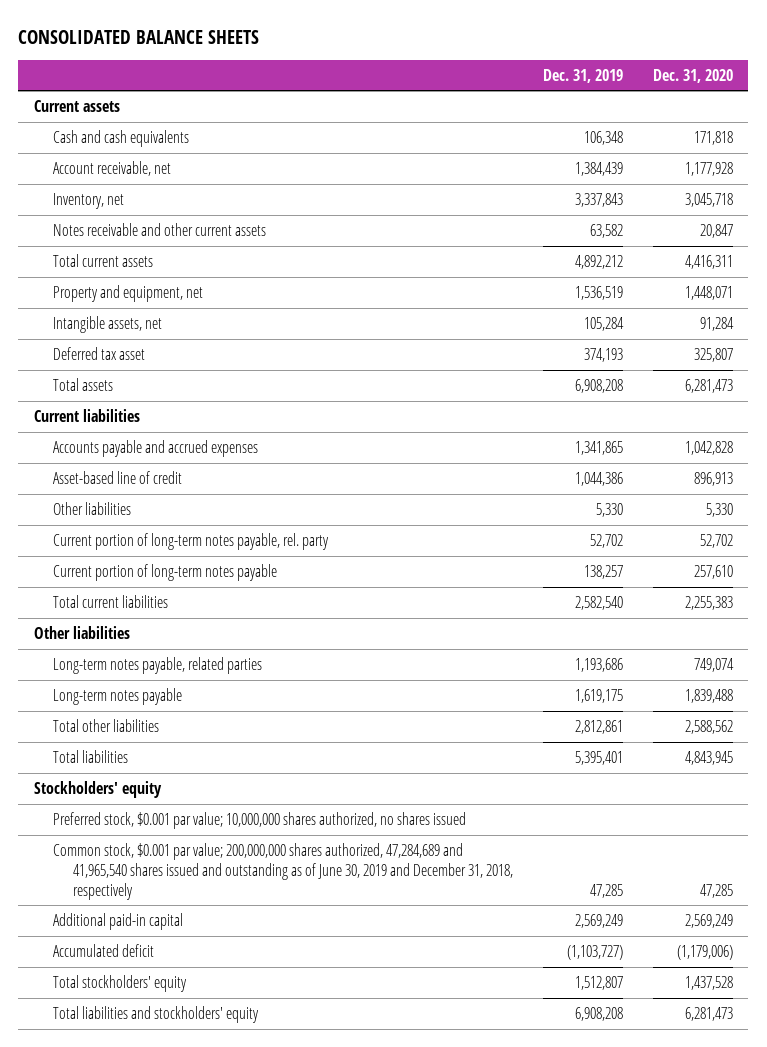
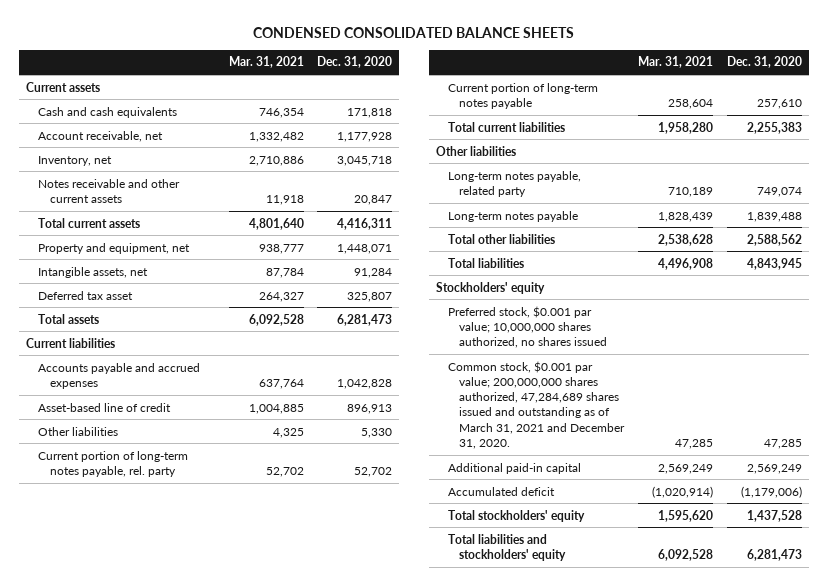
[18,29,260,44] CONSOLIDATED BALANCE SHEETS -> [253,26,575,38] CONDENSED CONSOLIDATED BALANCE SHEETS
[542,68,623,83] Dec. 31, 2019 -> none
none -> [228,56,304,69] Mar. 31, 2021
[53,657,263,675] Long-term notes payable, related parties -> [447,170,581,197] Long-term notes payable, related party
[53,843,513,900] Common stock, $0.001 par value; 200,000,000 shares authorized, 47,284,689 and 41,965,540 shares issued and outstanding as of June 30, 2019 and December 31, 2018, respectively -> [447,360,626,449] Common stock, $0.001 par value; 200,000,000 shares authorized, 47,284,689 shares issued and outstanding as of March 31, 2021 and December 31, 2020.

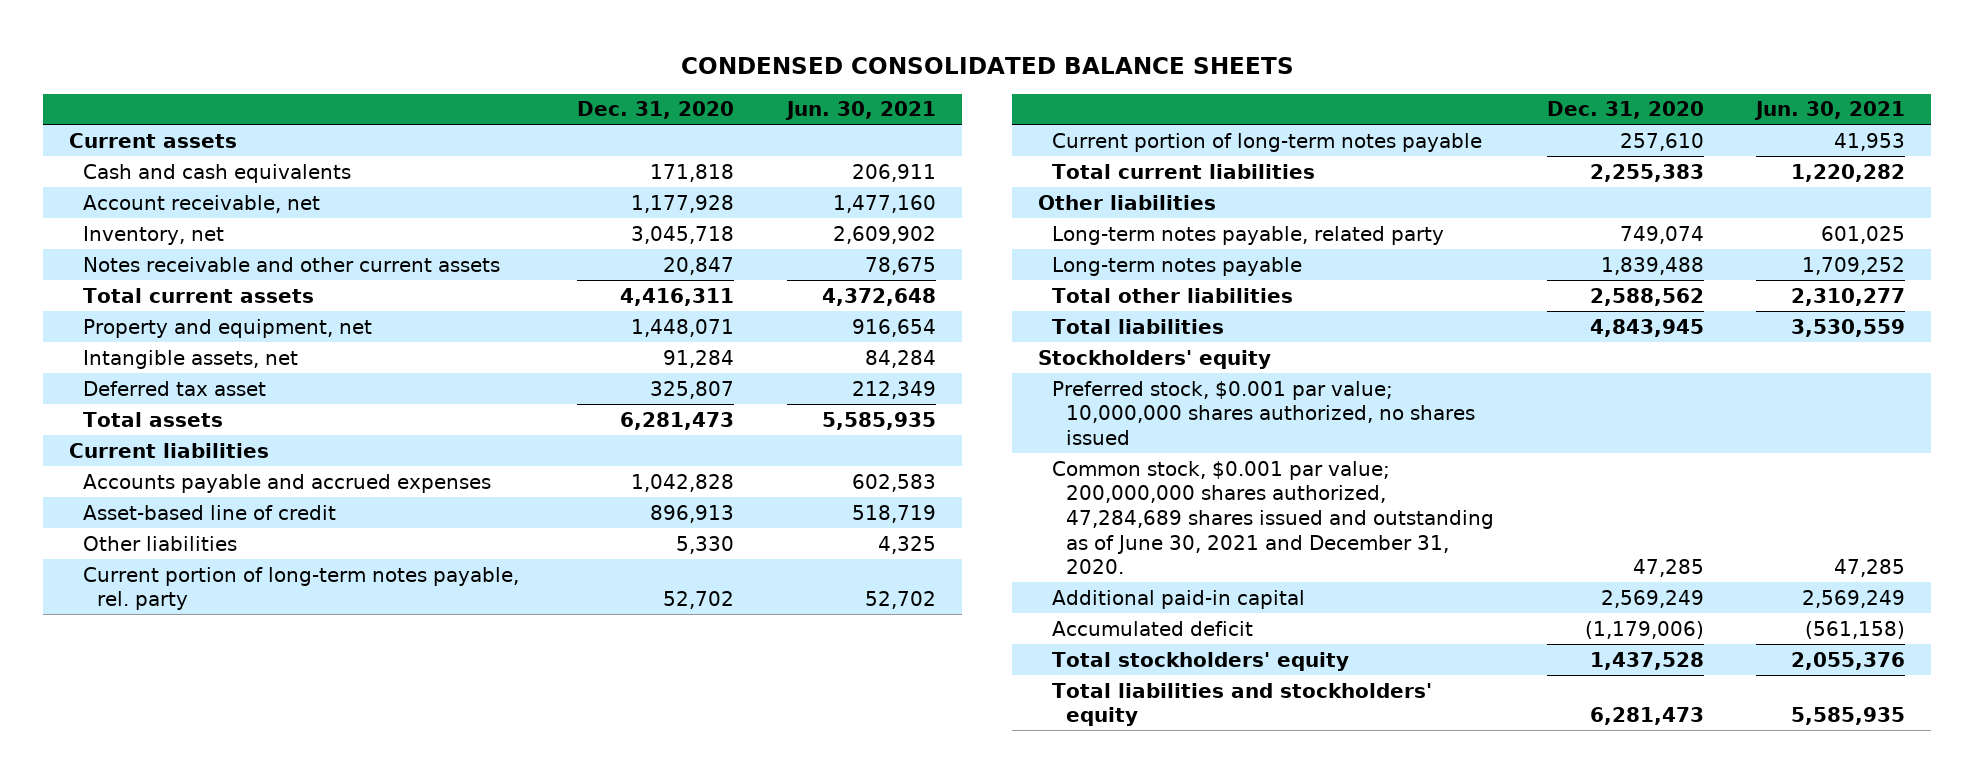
[228,56,304,69] Mar. 31, 2021 -> none
none -> [784,101,936,121] Jun. 30, 2021
[447,360,626,449] Common stock, $0.001 par value; 200,000,000 shares authorized, 47,284,689 shares issued and outstanding as of March 31, 2021 and December 31, 2020. -> [1052,460,1495,575] Common stock, $0.001 par value; 200,000,000 shares authorized, 47,284,689 shares issued and outstanding as of June 30, 2021 and December 31, 2020.

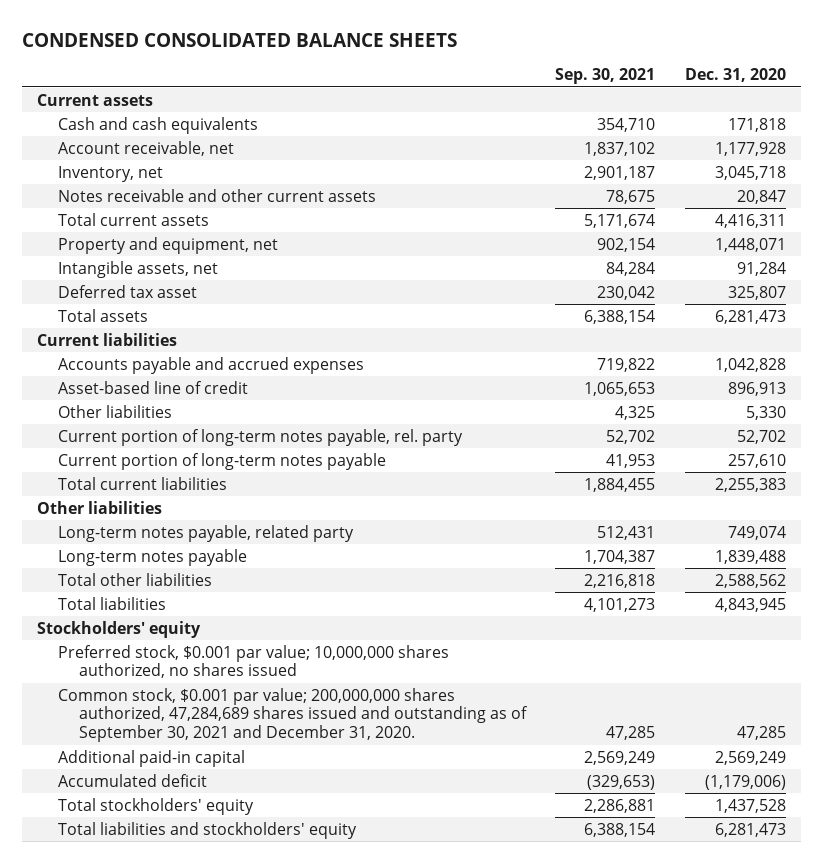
[784,101,936,121] Jun. 30, 2021 -> none
none -> [555,68,656,85] Sep. 30, 2021
[1052,460,1495,575] Common stock, $0.001 par value; 200,000,000 shares authorized, 47,284,689 shares issued and outstanding as of June 30, 2021 and December 31, 2020. -> [57,687,528,742] Common stock, $0.001 par value; 200,000,000 shares authorized, 47,284,689 shares issued and outstanding as of September 30, 2021 and December 31, 2020.

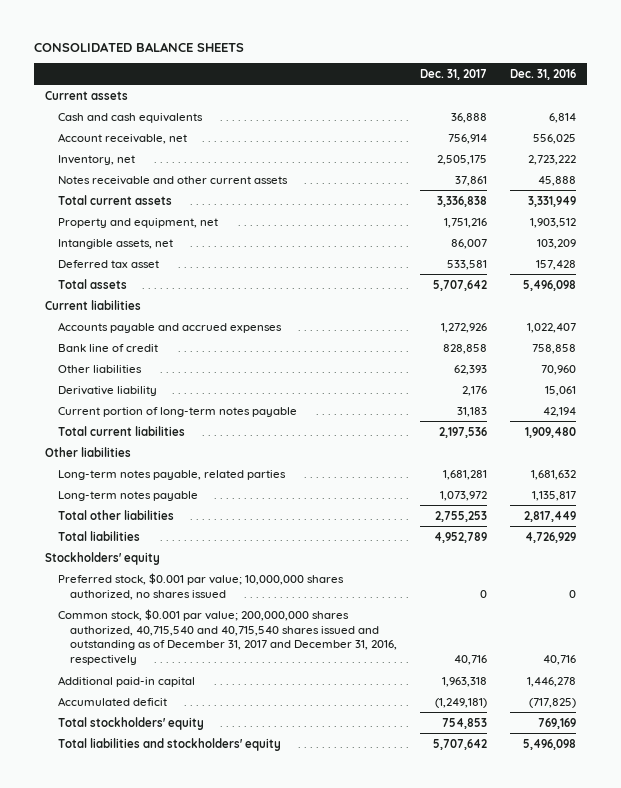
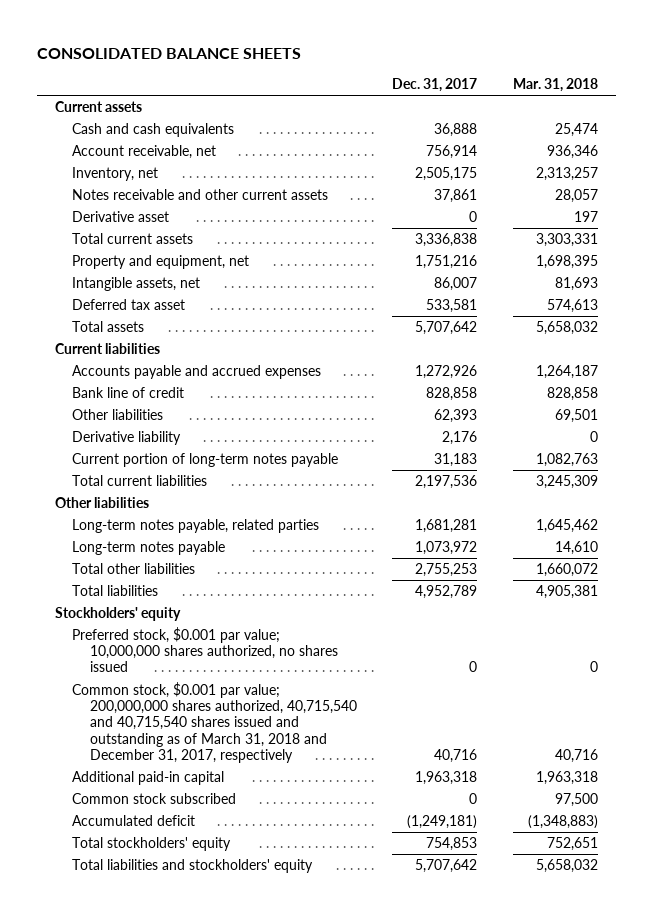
[509,68,576,80] Dec. 31, 2016 -> none
none -> [513,77,599,92] Mar. 31, 2018
none -> [72,211,170,223] Derivative asset
[57,608,398,665] Common stock, $0.001 par value; 200,000,000 shares authorized, 40,715,540 and 40,715,540 shares issued and outstanding as of December 31, 2017 and December 31, 2016, respectively -> [72,682,357,763] Common stock, $0.001 par value; 200,000,000 shares authorized, 40,715,540 and 40,715,540 shares issued and outstanding as of March 31, 2018 and December 31, 2017, respectively
none -> [72,793,237,805] Common stock subscribed

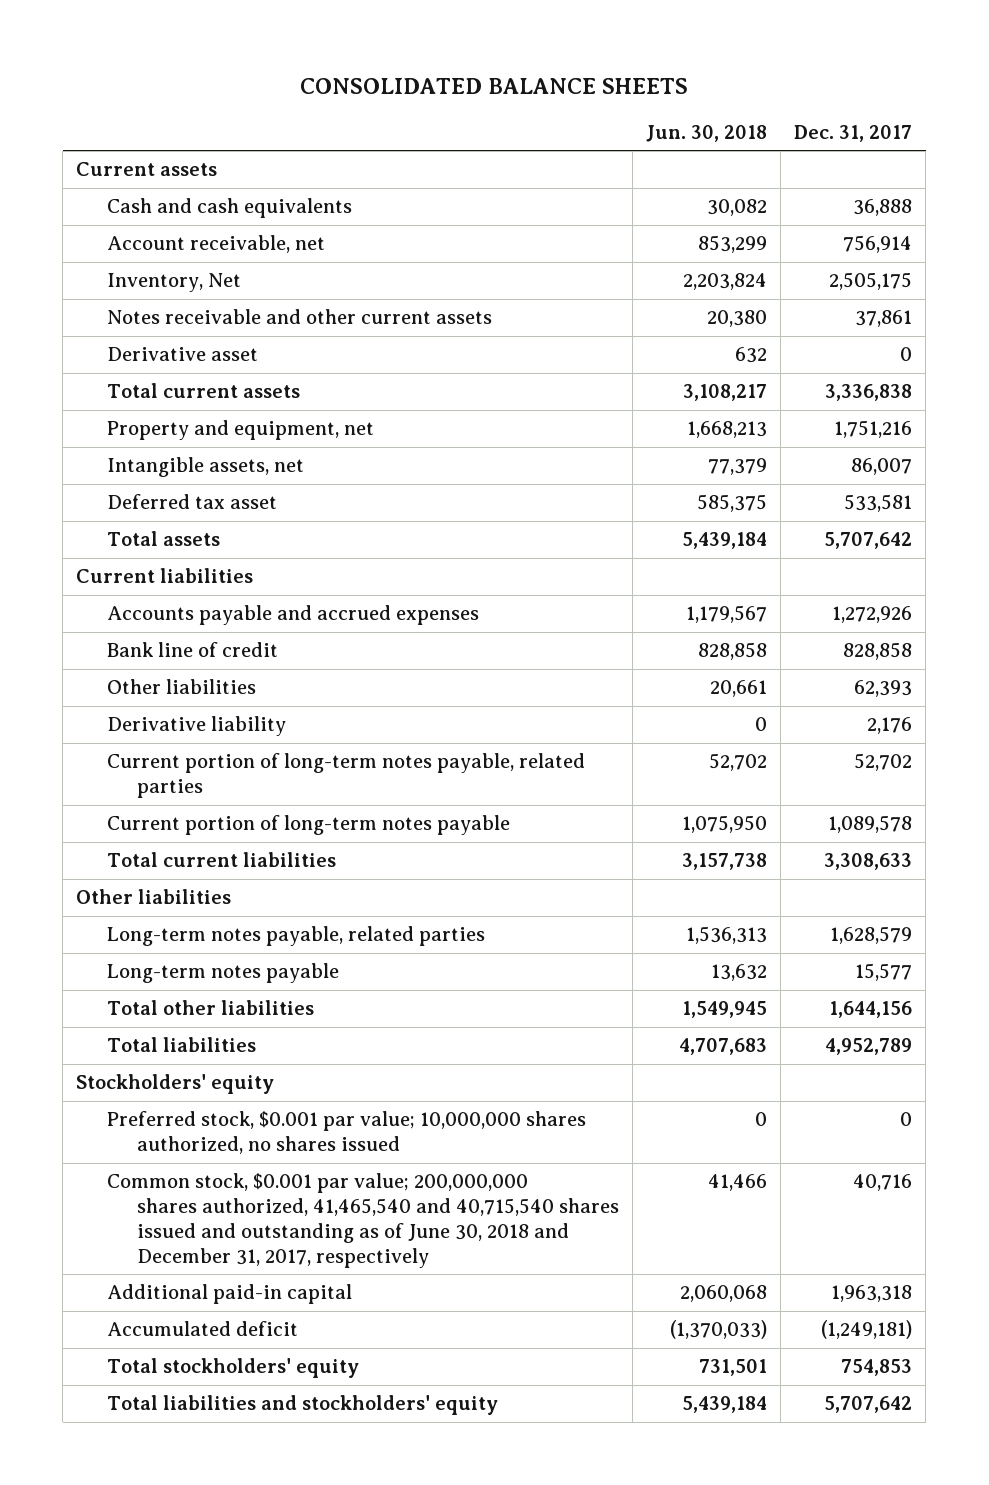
[513,77,599,92] Mar. 31, 2018 -> none
none -> [646,124,768,142] Jun. 30, 2018
[72,167,159,182] Inventory, net -> [106,273,241,293] Inventory, Net
none -> [106,753,585,799] Current portion of long-term notes payable, related parties
[434,453,478,468] 31,183 -> [828,815,913,834] 1,089,578
[415,475,478,490] 2,197,536 -> [824,853,913,871] 3,308,633
[415,519,478,534] 1,681,281 -> [830,926,913,945] 1,628,579
[415,541,478,556] 1,073,972 -> [855,963,913,982] 15,577
[415,563,478,578] 2,755,253 -> [829,1001,913,1019] 1,644,156
[72,682,357,763] Common stock, $0.001 par value; 200,000,000 shares authorized, 40,715,540 and 40,715,540 shares issued and outstanding as of March 31, 2018 and December 31, 2017, respectively -> [106,1173,620,1268] Common stock, $0.001 par value; 200,000,000 shares authorized, 41,465,540 and 40,715,540 shares issued and outstanding as of June 30, 2018 and December 31, 2017, respectively
[72,793,237,805] Common stock subscribed -> none

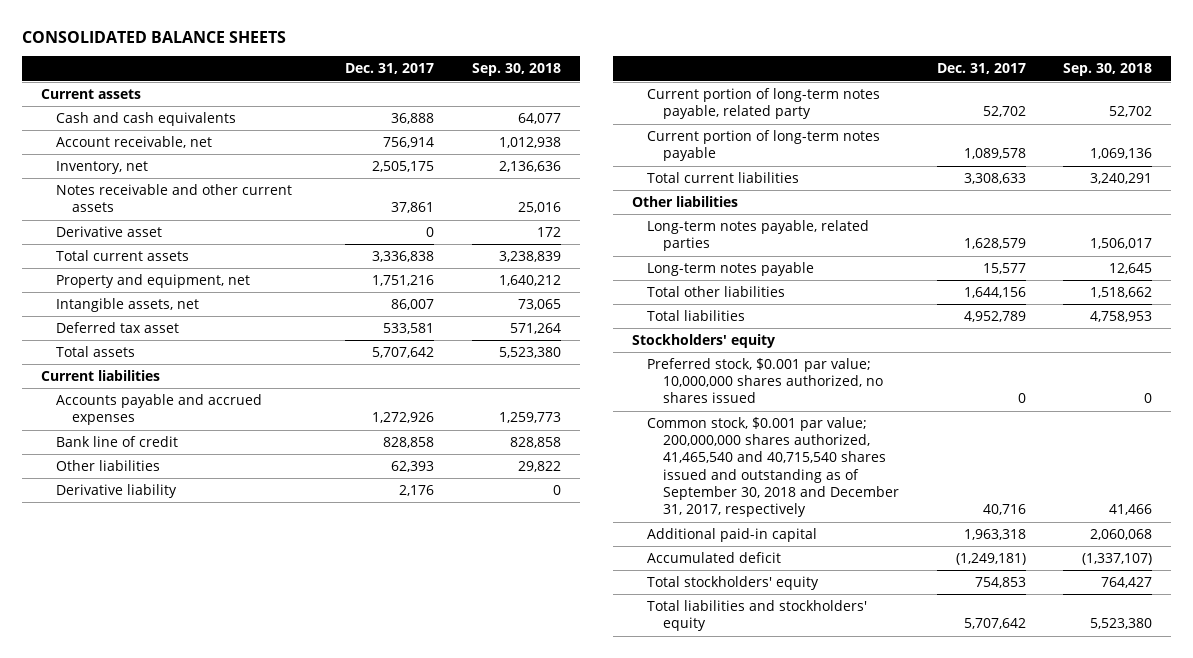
[646,124,768,142] Jun. 30, 2018 -> none
none -> [472,63,562,77] Sep. 30, 2018
[106,273,241,293] Inventory, Net -> [56,160,149,174] Inventory, net
[106,753,585,799] Current portion of long-term notes payable, related parties -> [647,87,881,120] Current portion of long-term notes payable, related party
[106,1173,620,1268] Common stock, $0.001 par value; 200,000,000 shares authorized, 41,465,540 and 40,715,540 shares issued and outstanding as of June 30, 2018 and December 31, 2017, respectively -> [647,416,899,518] Common stock, $0.001 par value; 200,000,000 shares authorized, 41,465,540 and 40,715,540 shares issued and outstanding as of September 30, 2018 and December 31, 2017, respectively

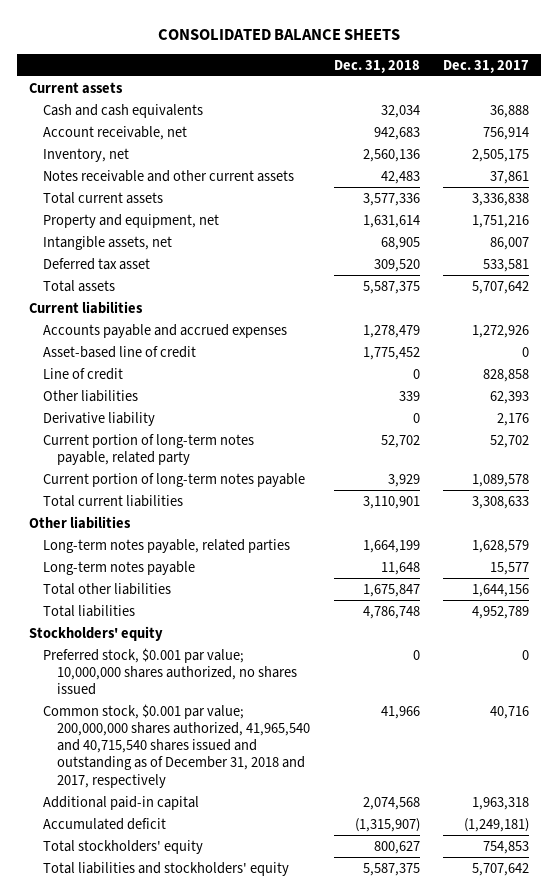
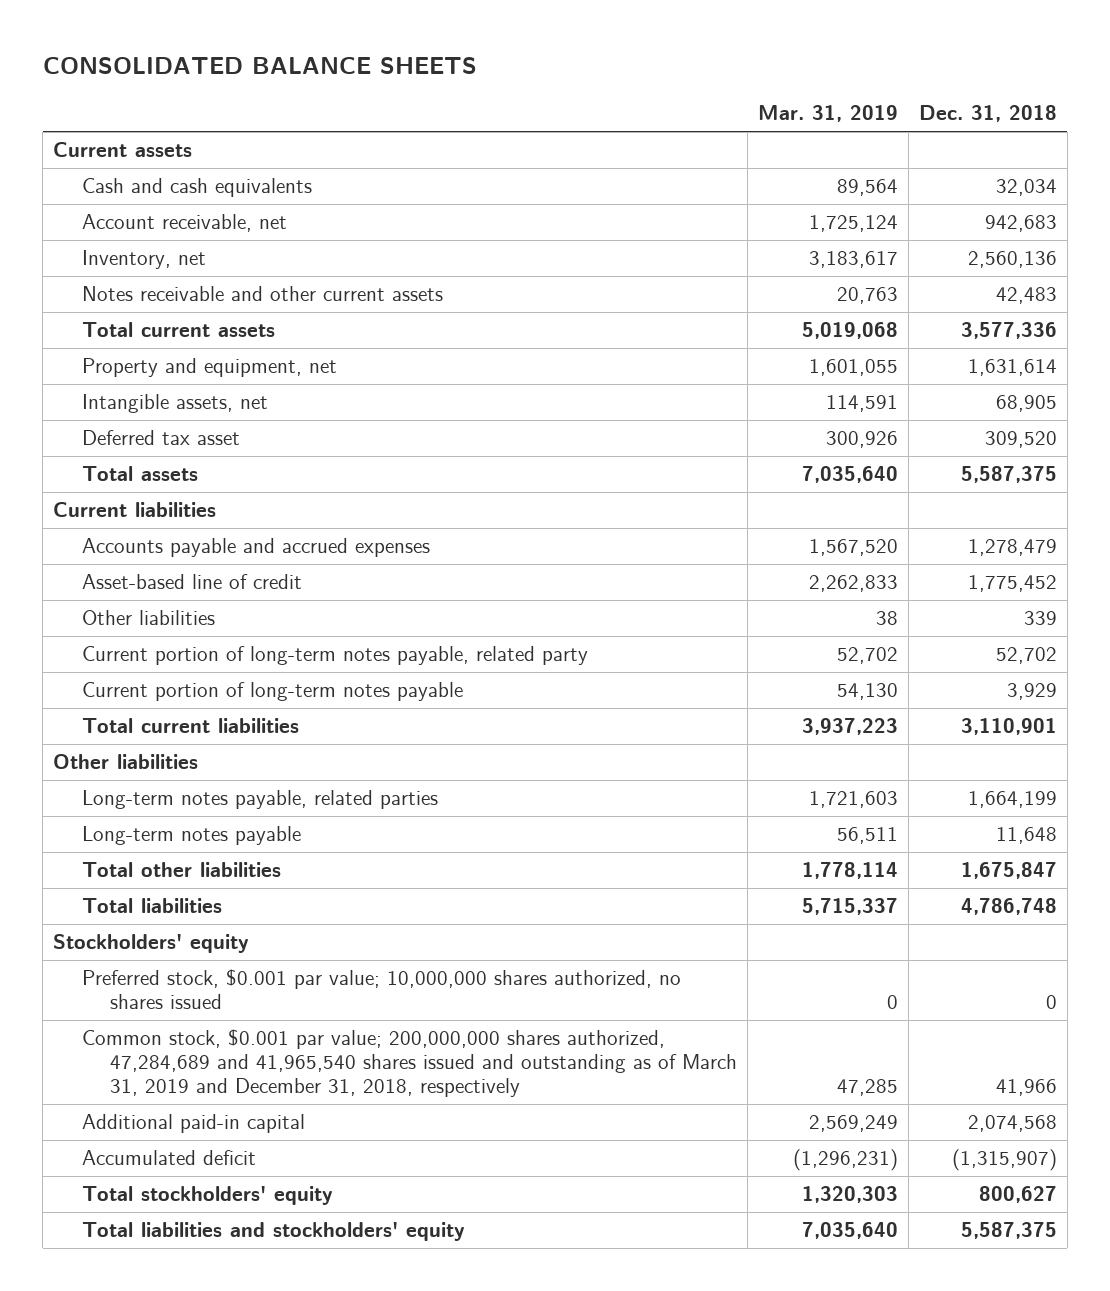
[443,59,530,73] Dec. 31, 2017 -> none
none -> [757,104,898,122] Mar. 31, 2019
[43,367,124,380] Line of credit -> none
[43,411,156,426] Derivative liability -> none
[43,703,311,788] Common stock, $0.001 par value; 200,000,000 shares authorized, 41,965,540 and 40,715,540 shares issued and outstanding as of December 31, 2018 and 2017, respectively -> [81,1029,738,1098] Common stock, $0.001 par value; 200,000,000 shares authorized, 47,284,689 and 41,965,540 shares issued and outstanding as of March 31, 2019 and December 31, 2018, respectively

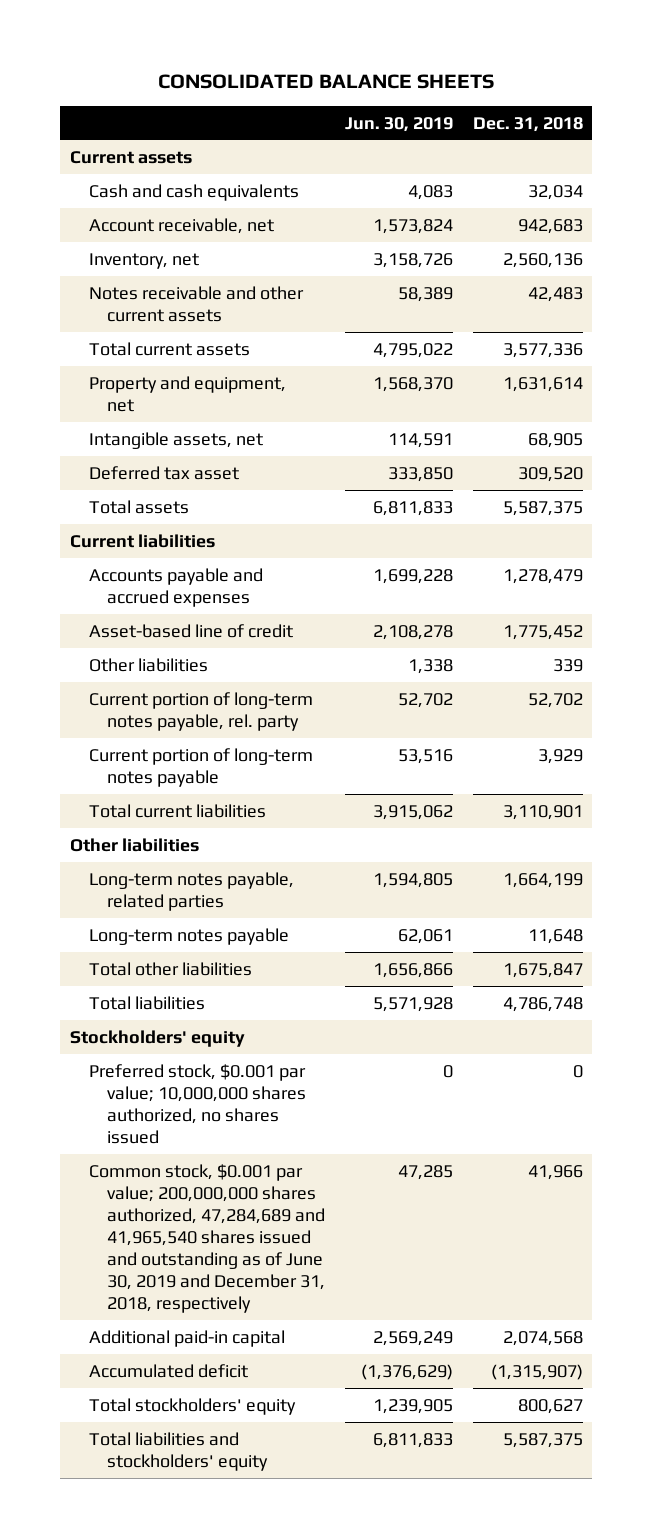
[757,104,898,122] Mar. 31, 2019 -> none
none -> [345,116,454,132] Jun. 30, 2019
[81,646,588,666] Current portion of long-term notes payable, related party -> [88,691,313,731] Current portion of long-term notes payable, rel. party
[81,1029,738,1098] Common stock, $0.001 par value; 200,000,000 shares authorized, 47,284,689 and 41,965,540 shares issued and outstanding as of March 31, 2019 and December 31, 2018, respectively -> [88,1163,326,1314] Common stock, $0.001 par value; 200,000,000 shares authorized, 47,284,689 and 41,965,540 shares issued and outstanding as of June 30, 2019 and December 31, 2018, respectively

